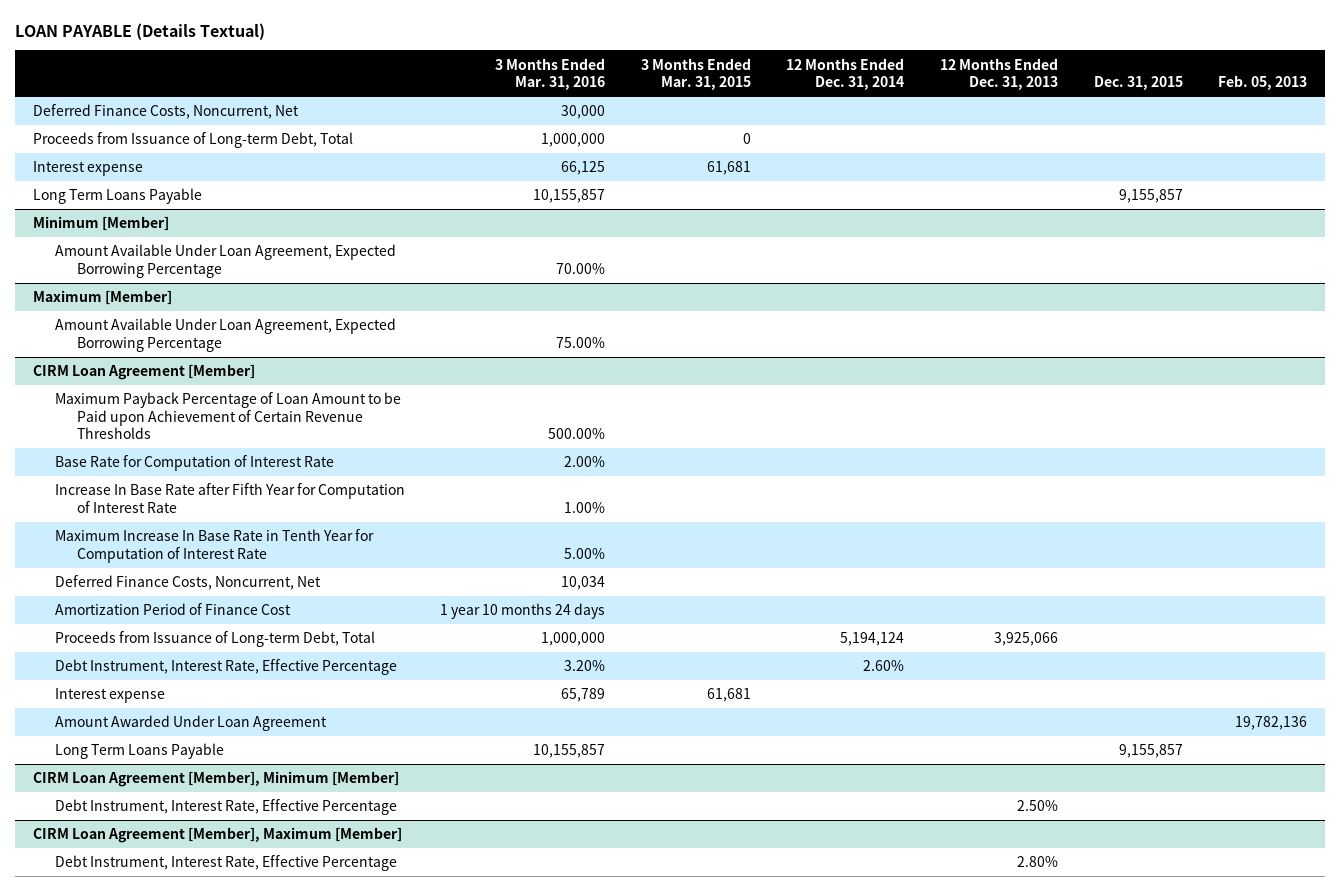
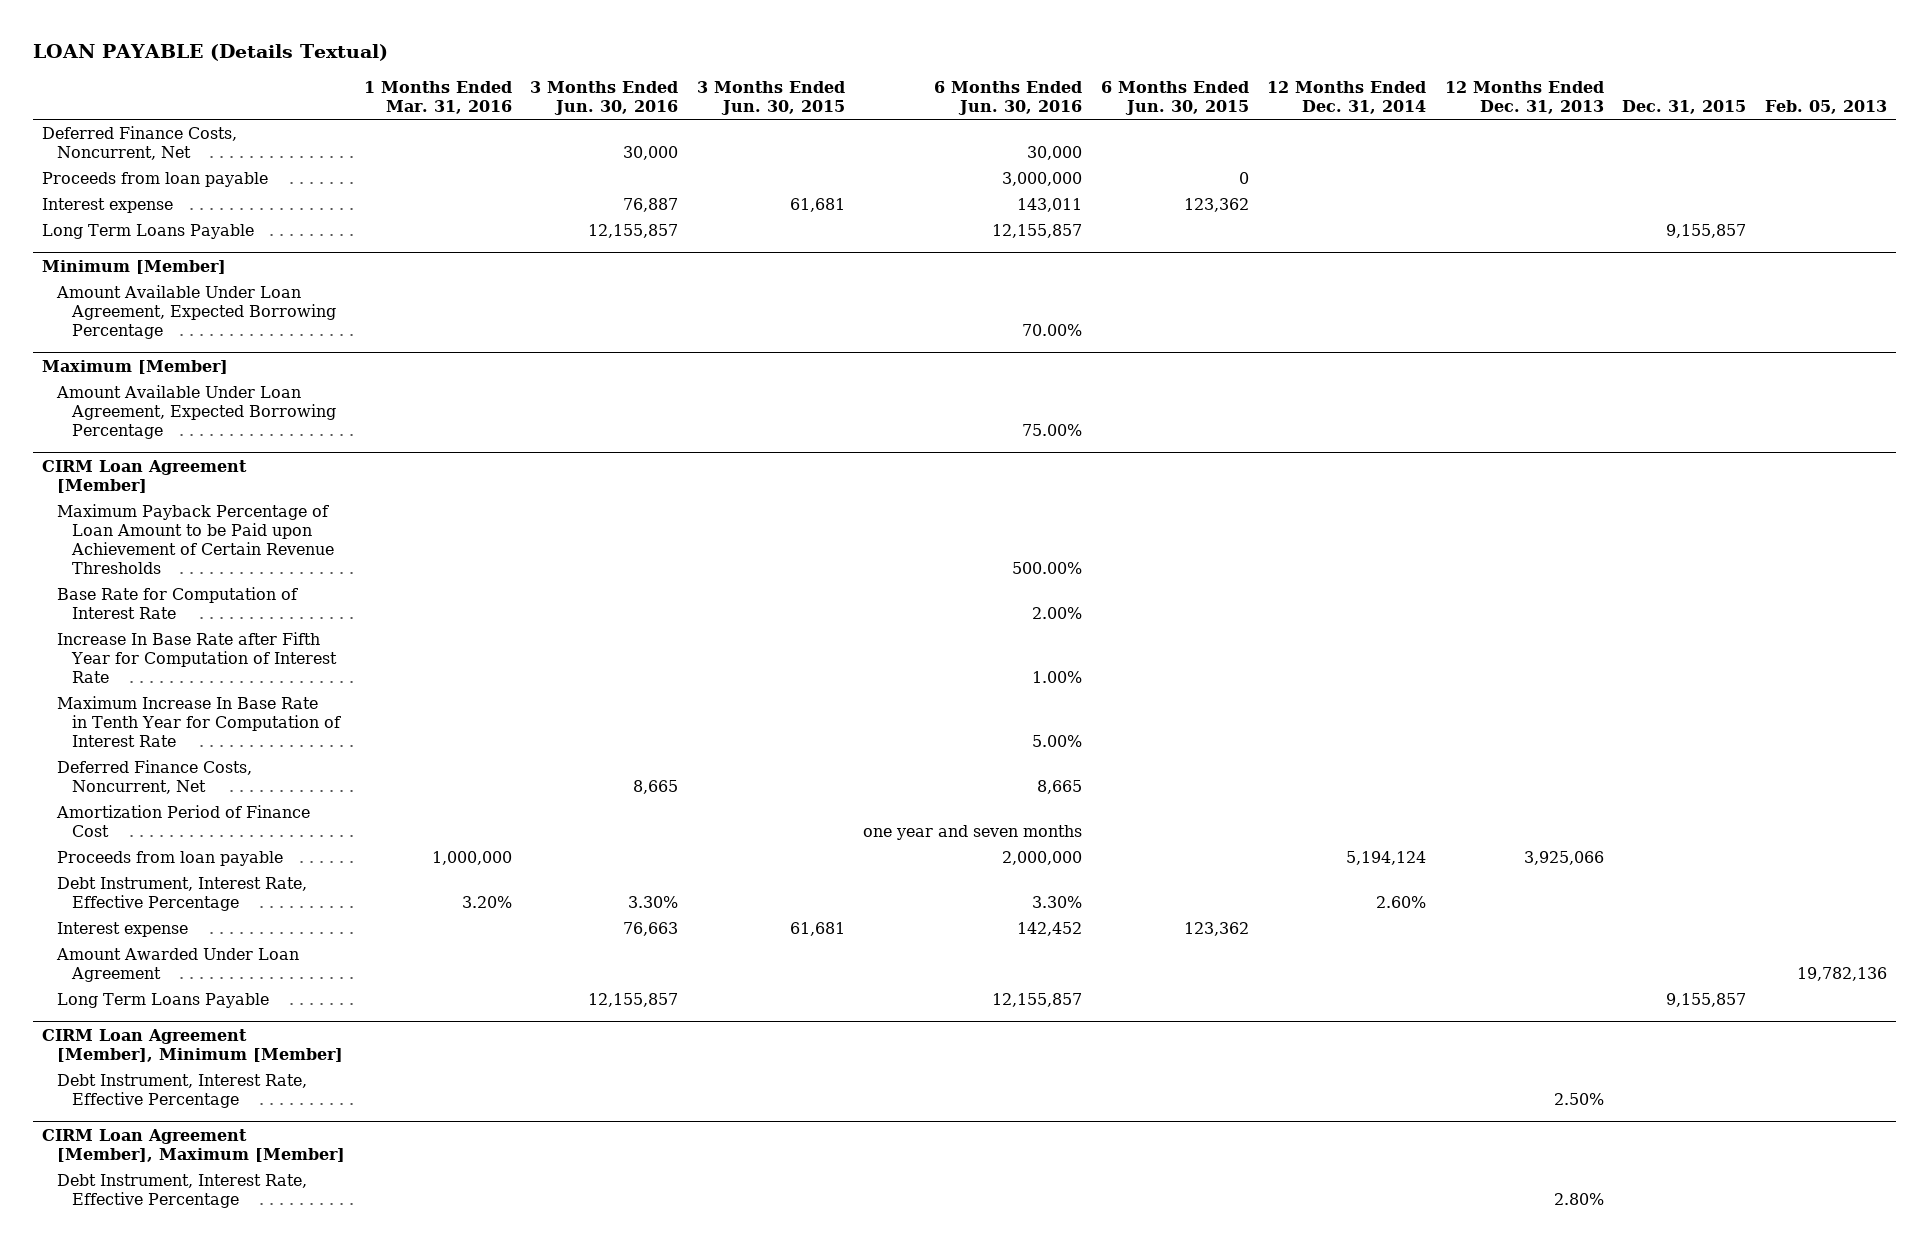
[495,57,606,91] 3 Months Ended Mar. 31, 2016 -> none
[640,57,751,91] 3 Months Ended Mar. 31, 2015 -> none
none -> [363,80,512,114] 1 Months Ended Mar. 31, 2016
none -> [530,80,679,115] 3 Months Ended Jun. 30, 2016
none -> [696,80,845,115] 3 Months Ended Jun. 30, 2015
none -> [934,80,1083,115] 6 Months Ended Jun. 30, 2016
none -> [1100,80,1249,115] 6 Months Ended Jun. 30, 2015
[32,132,353,149] Proceeds from Issuance of Long-term Debt, Total -> [42,172,269,188] Proceeds from loan payable
[54,631,375,648] Proceeds from Issuance of Long-term Debt, Total -> [57,851,284,867] Proceeds from loan payable

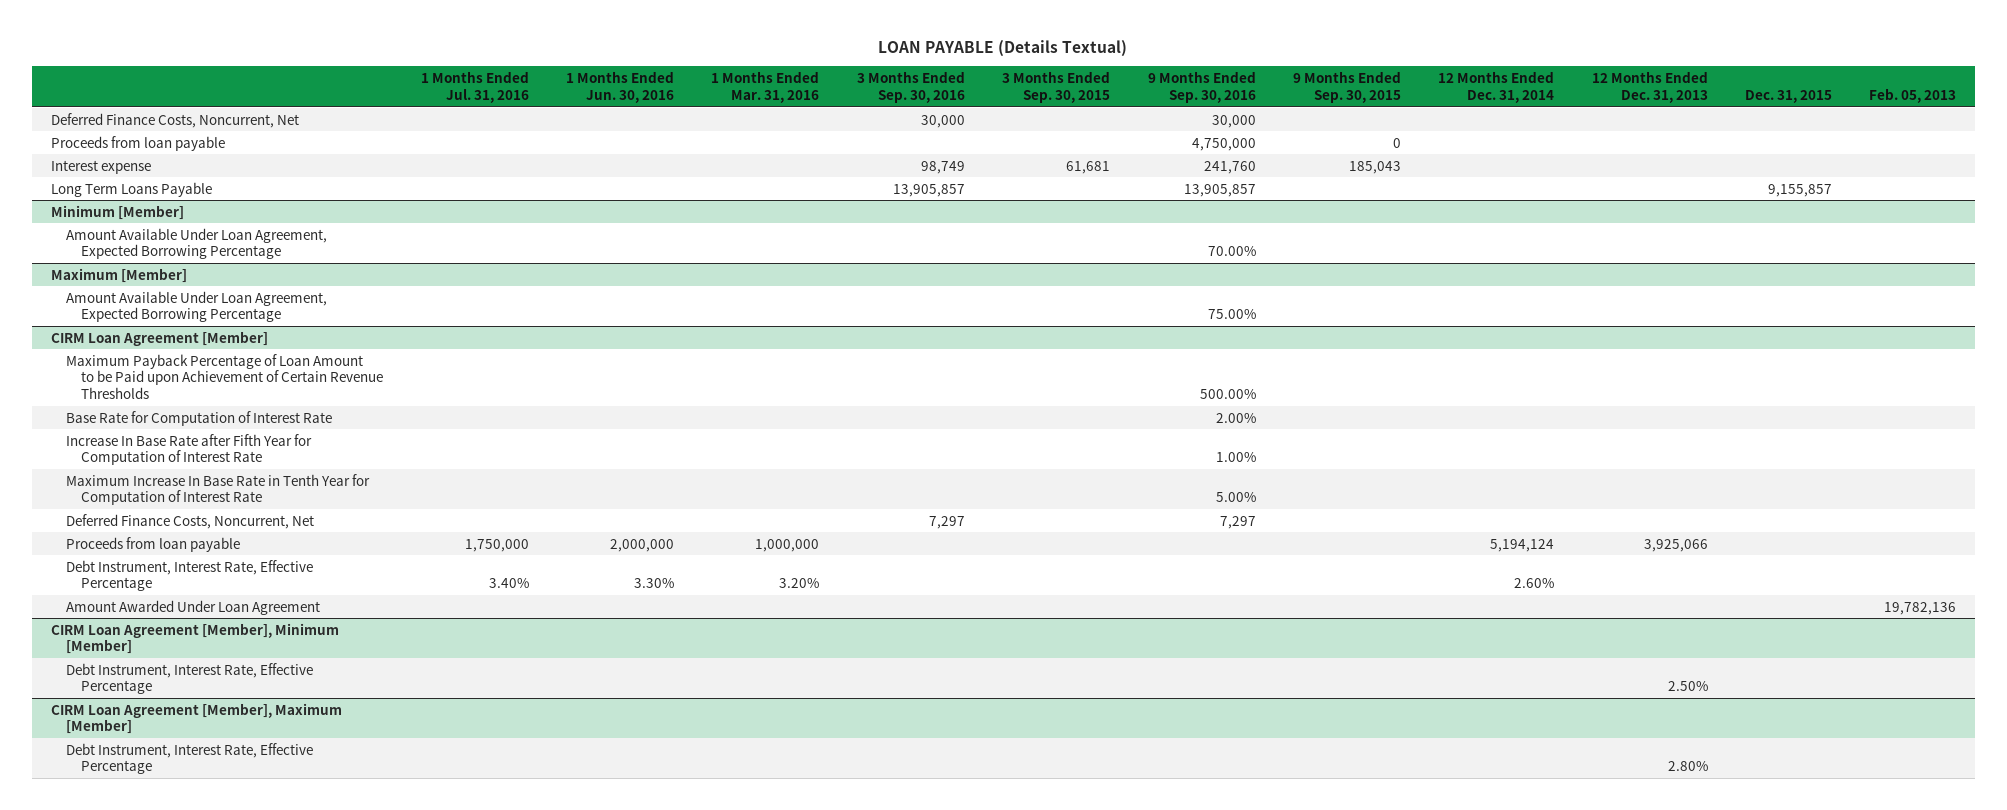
[530,80,679,115] 3 Months Ended Jun. 30, 2016 -> none
[696,80,845,115] 3 Months Ended Jun. 30, 2015 -> none
[934,80,1083,115] 6 Months Ended Jun. 30, 2016 -> none
[1100,80,1249,115] 6 Months Ended Jun. 30, 2015 -> none
none -> [420,71,529,103] 1 Months Ended Jul. 31, 2016
none -> [566,71,675,103] 1 Months Ended Jun. 30, 2016
none -> [856,71,965,103] 3 Months Ended Sep. 30, 2016
none -> [1002,71,1111,103] 3 Months Ended Sep. 30, 2015
none -> [1147,71,1256,103] 9 Months Ended Sep. 30, 2016
none -> [1292,71,1401,103] 9 Months Ended Sep. 30, 2015
[56,805,311,838] Amortization Period of Finance Cost -> none
[57,922,189,938] Interest expense -> none
[57,993,270,1009] Long Term Loans Payable -> none

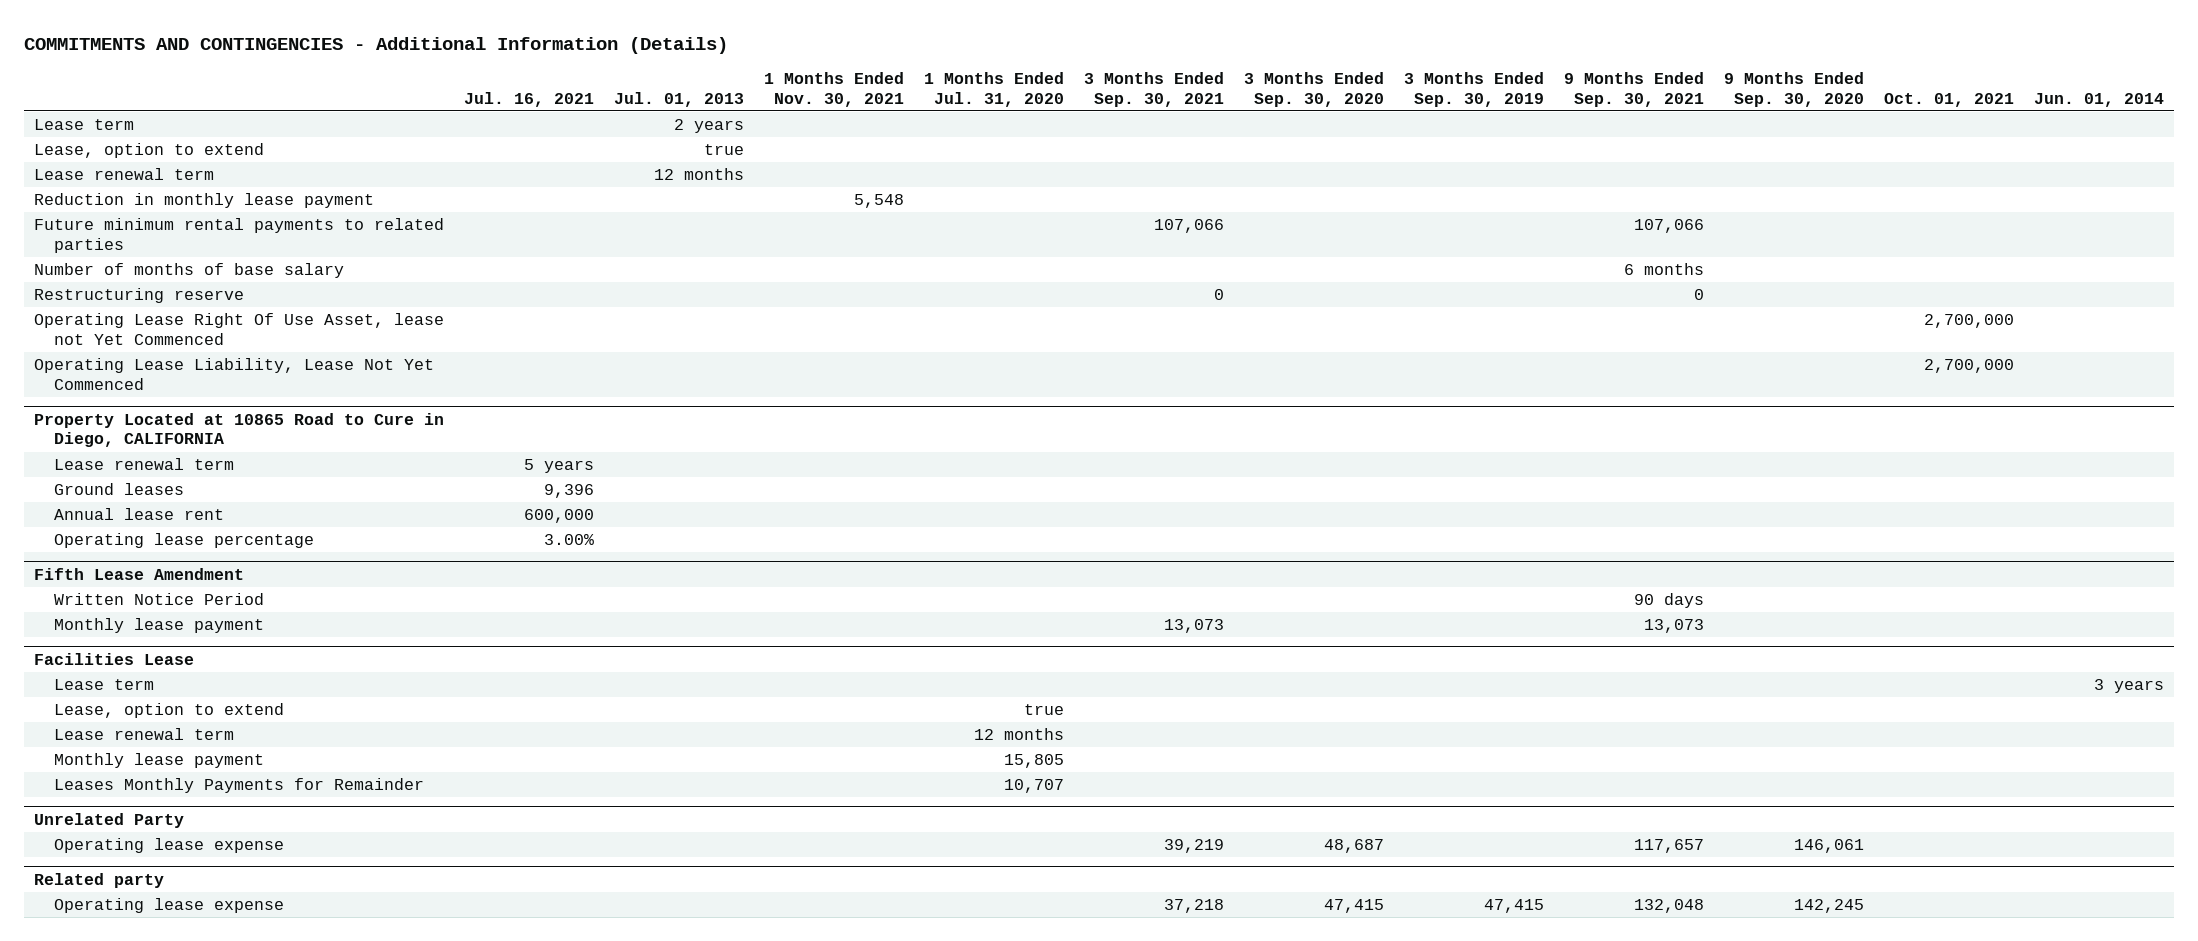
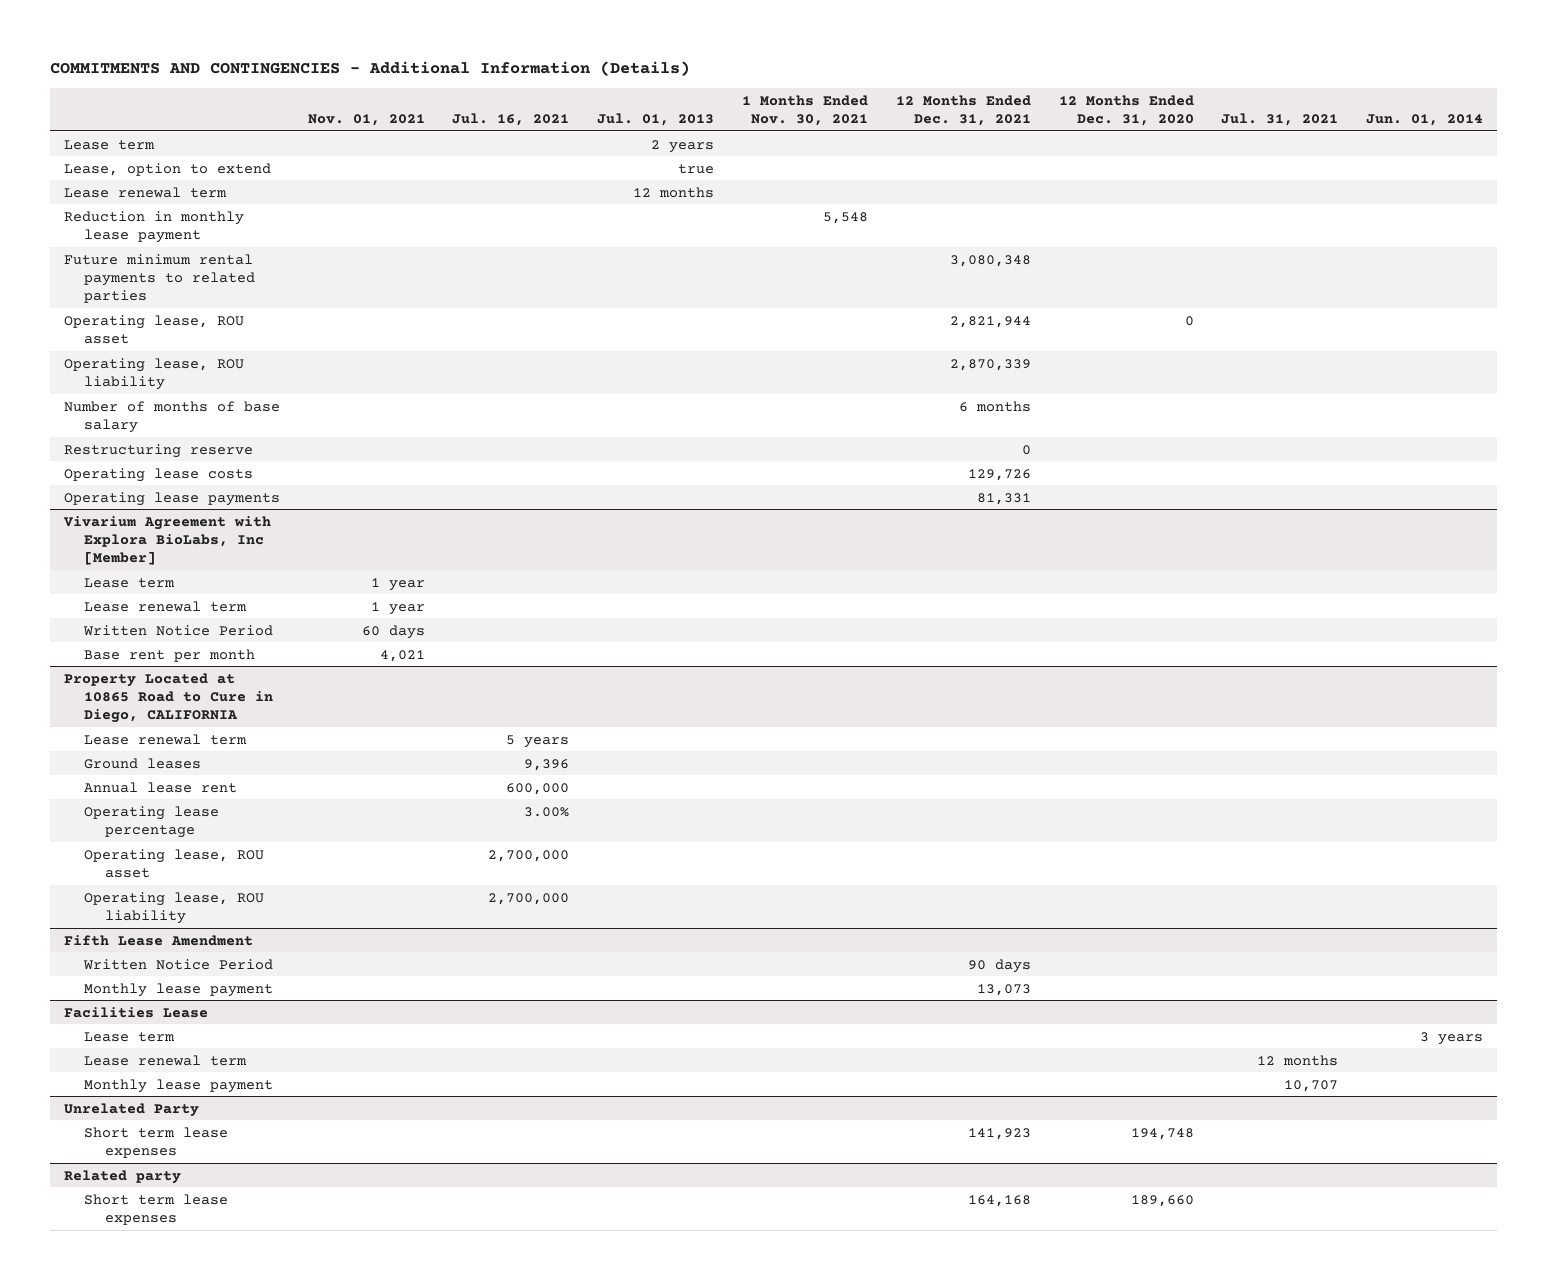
[924,72,1065,107] 1 Months Ended Jul. 31, 2020 -> none
[1084,72,1225,107] 3 Months Ended Sep. 30, 2021 -> none
[1244,72,1385,107] 3 Months Ended Sep. 30, 2020 -> none
[1404,72,1545,107] 3 Months Ended Sep. 30, 2019 -> none
[1564,72,1705,107] 9 Months Ended Sep. 30, 2021 -> none
[1724,72,1865,107] 9 Months Ended Sep. 30, 2020 -> none
[1884,92,2015,107] Oct. 01, 2021 -> none
none -> [307,113,425,126] Nov. 01, 2021
none -> [895,94,1031,126] 12 Months Ended Dec. 31, 2021
none -> [1058,94,1194,126] 12 Months Ended Dec. 31, 2020
none -> [1221,112,1339,126] Jul. 31, 2021
none -> [63,314,244,344] Operating lease, ROU asset
none -> [63,357,244,390] Operating lease, ROU liability
[34,313,445,345] Operating Lease Right Of Use Asset, lease not Yet Commenced -> none
[34,358,435,390] Operating Lease Liability, Lease Not Yet Commenced -> none
none -> [63,467,253,482] Operating lease costs
none -> [63,491,280,506] Operating lease payments
none -> [62,515,271,566] Vivarium Agreement with Explora BioLabs, Inc [Member]
none -> [84,577,176,588] Lease term
none -> [84,600,248,612] Lease renewal term
none -> [83,624,274,636] Written Notice Period
none -> [84,648,256,662] Base rent per month
none -> [84,848,265,878] Operating lease, ROU asset
none -> [84,891,265,924] Operating lease, ROU liability
[53,703,284,719] Lease, option to extend -> none
[53,778,424,794] Leases Monthly Payments for Remainder -> none
[53,838,284,854] Operating lease expense -> none
none -> [84,1126,229,1158] Short term lease expenses
[53,898,284,914] Operating lease expense -> none
none -> [84,1193,229,1225] Short term lease expenses

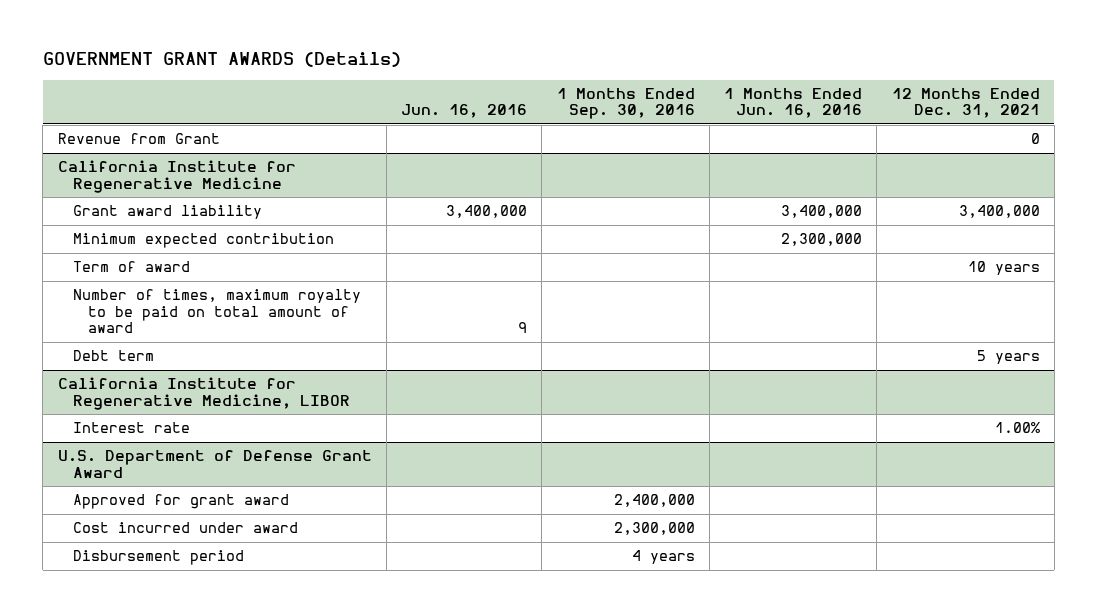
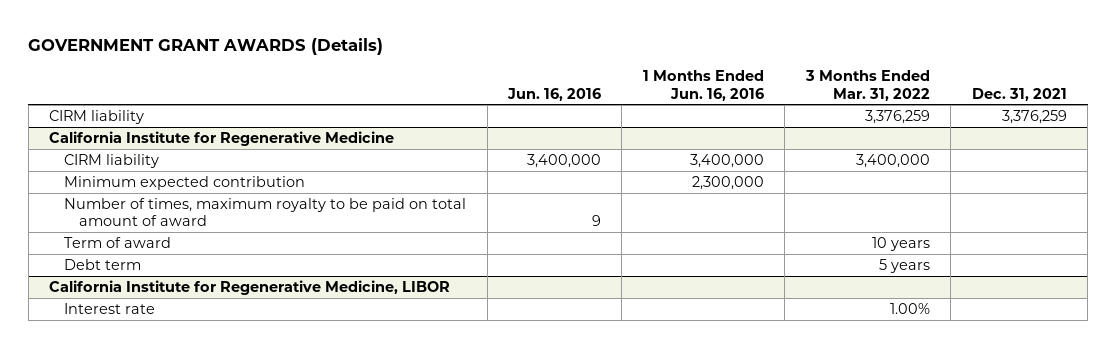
[556,87,695,120] 1 Months Ended Sep. 30, 2016 -> none
[891,87,1040,119] 12 Months Ended Dec. 31, 2021 -> none
none -> [804,69,930,101] 3 Months Ended Mar. 31, 2022
none -> [971,87,1067,101] Dec. 31, 2021
[57,133,220,145] Revenue from Grant -> none
none -> [49,109,145,124] CIRM liability
[72,205,262,220] Grant award liability -> [64,153,160,168] CIRM liability
[72,261,190,273] Term of award -> [64,236,172,248] Term of award
[57,450,372,478] U.S. Department of Defense Grant Award -> none
[72,494,289,510] Approved for grant award -> none
[72,522,298,534] Cost incurred under award -> none
[72,550,244,566] Disbursement period -> none

